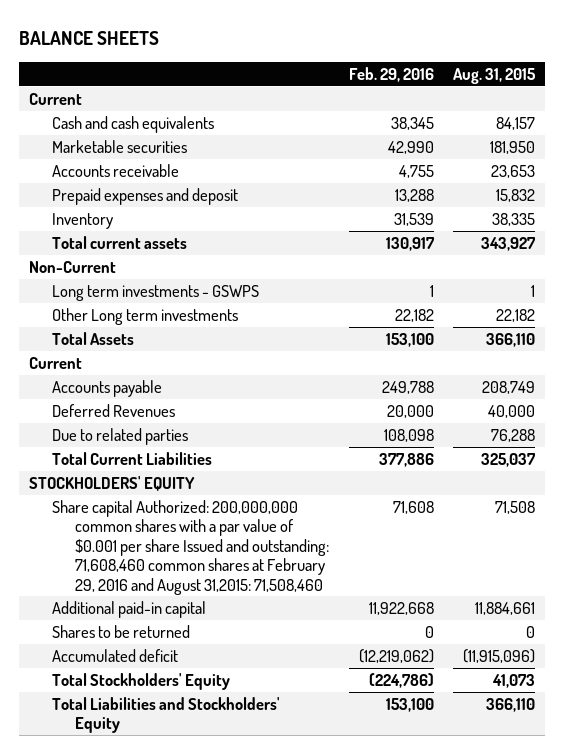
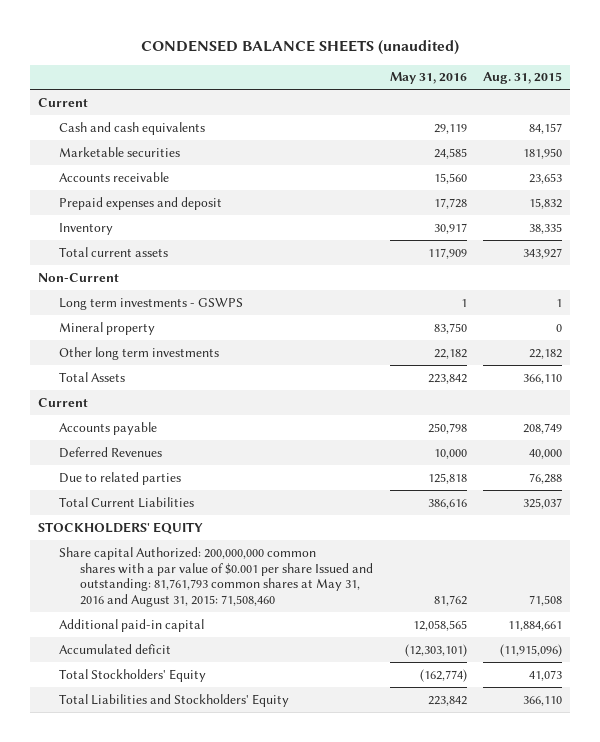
[19,31,160,46] BALANCE SHEETS -> [141,40,460,56] CONDENSED BALANCE SHEETS (unaudited)
[348,67,434,83] Feb. 29, 2016 -> none
none -> [389,72,467,85] May 31, 2016
none -> [59,321,156,335] Mineral property
[51,307,238,325] Other Long term investments -> [59,346,220,360] Other long term investments
[51,499,329,595] Share capital Authorized: 200,000,000 common shares with a par value of $0.001 per share Issued and outstanding: 71,608,460 common shares at February 29, 2016 and August 31,2015: 71,508,460 -> [59,546,374,608] Share capital Authorized: 200,000,000 common shares with a par value of $0.001 per share Issued and outstanding: 81,761,793 common shares at May 31, 2016 and August 31, 2015: 71,508,460
[51,624,190,638] Shares to be returned -> none

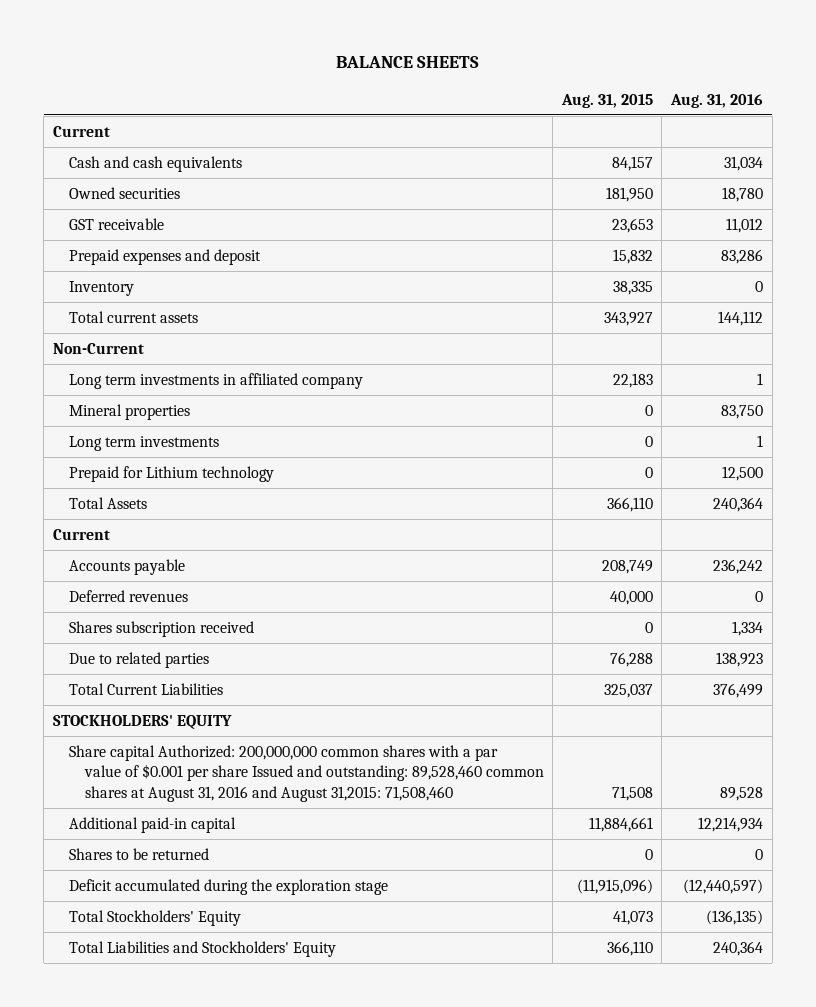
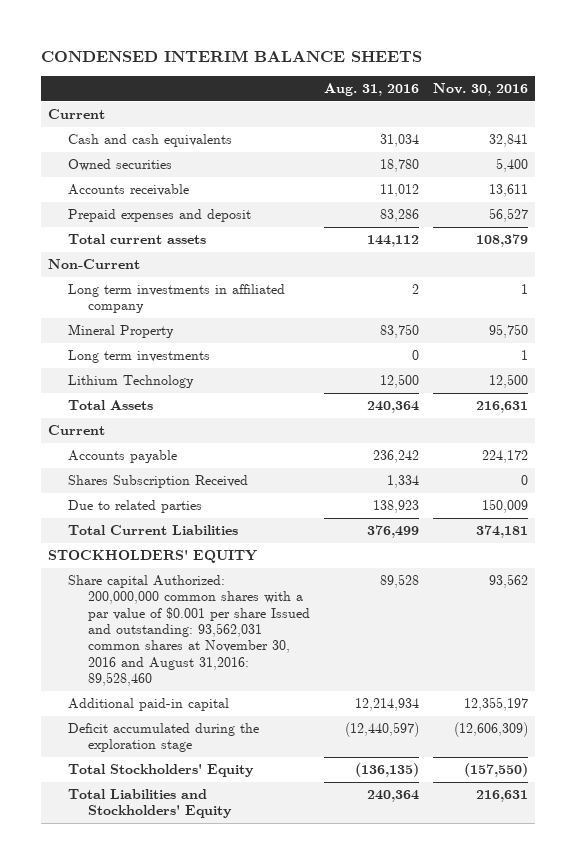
[335,55,479,68] BALANCE SHEETS -> [40,50,422,63] CONDENSED INTERIM BALANCE SHEETS
[560,93,653,108] Aug. 31, 2015 -> none
none -> [432,82,528,96] Nov. 30, 2016
[68,217,164,230] GST receivable -> [67,184,189,197] Accounts receivable
[68,280,134,296] Inventory -> none
[757,372,764,385] 1 -> [411,284,419,295] 2
[68,403,190,420] Mineral properties -> [67,324,174,339] Mineral Property
[757,434,764,447] 1 -> [411,350,419,361] 0
[68,465,274,482] Prepaid for Lithium technology -> [67,375,194,389] Lithium Technology
[68,589,188,602] Deferred revenues -> none
[68,620,254,637] Shares subscription received -> [67,475,248,489] Shares Subscription Received
[68,744,544,802] Share capital Authorized: 200,000,000 common shares with a par value of $0.001 per share Issued and outstanding: 89,528,460 common shares at August 31, 2016 and August 31,2015: 71,508,460 -> [67,575,310,687] Share capital Authorized: 200,000,000 common shares with a par value of $0.001 per share Issued and outstanding: 93,562,031 common shares at November 30, 2016 and August 31,2016: 89,528,460
[68,847,209,860] Shares to be returned -> none

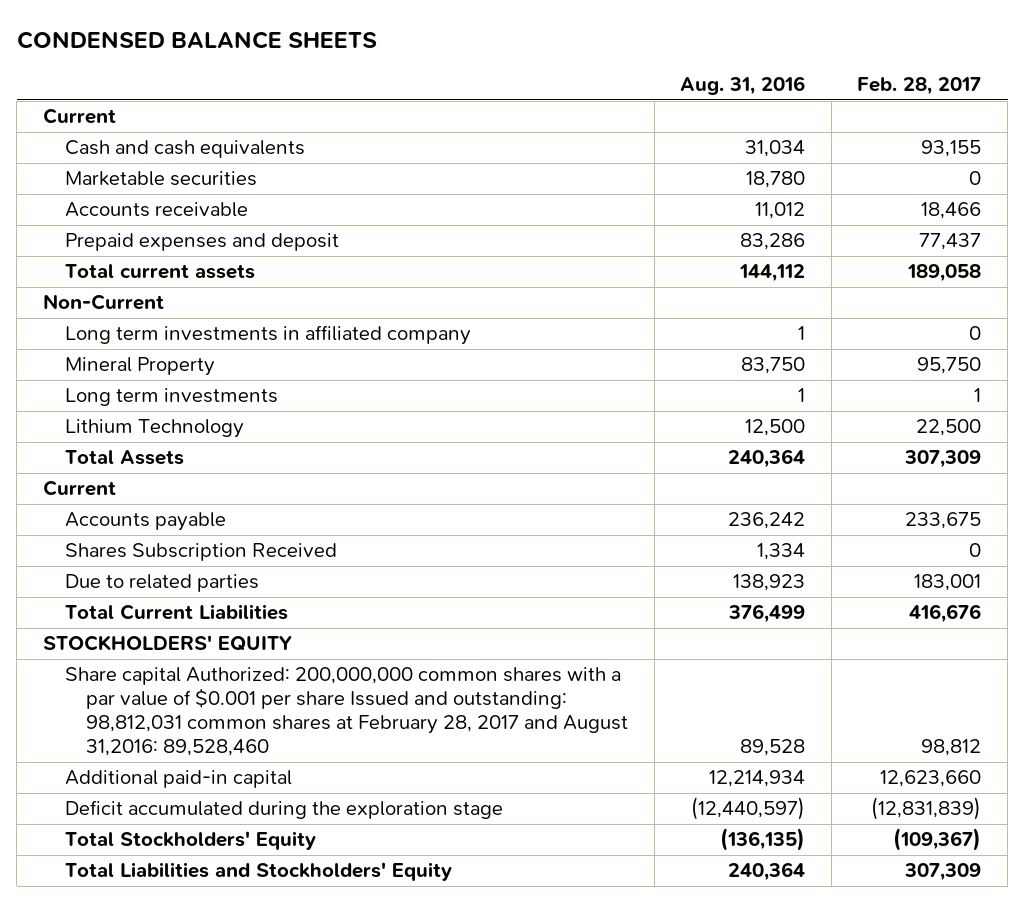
[40,50,422,63] CONDENSED INTERIM BALANCE SHEETS -> [16,31,377,50] CONDENSED BALANCE SHEETS
[432,82,528,96] Nov. 30, 2016 -> none
none -> [857,77,982,96] Feb. 28, 2017
[67,159,172,172] Owned securities -> [64,171,257,187] Marketable securities
[411,284,419,295] 2 -> [798,326,806,341] 1
[411,350,419,361] 0 -> [798,388,806,403] 1
[67,575,310,687] Share capital Authorized: 200,000,000 common shares with a par value of $0.001 per share Issued and outstanding: 93,562,031 common shares at November 30, 2016 and August 31,2016: 89,528,460 -> [64,667,628,757] Share capital Authorized: 200,000,000 common shares with a par value of $0.001 per share Issued and outstanding: 98,812,031 common shares at February 28, 2017 and August 31,2016: 89,528,460

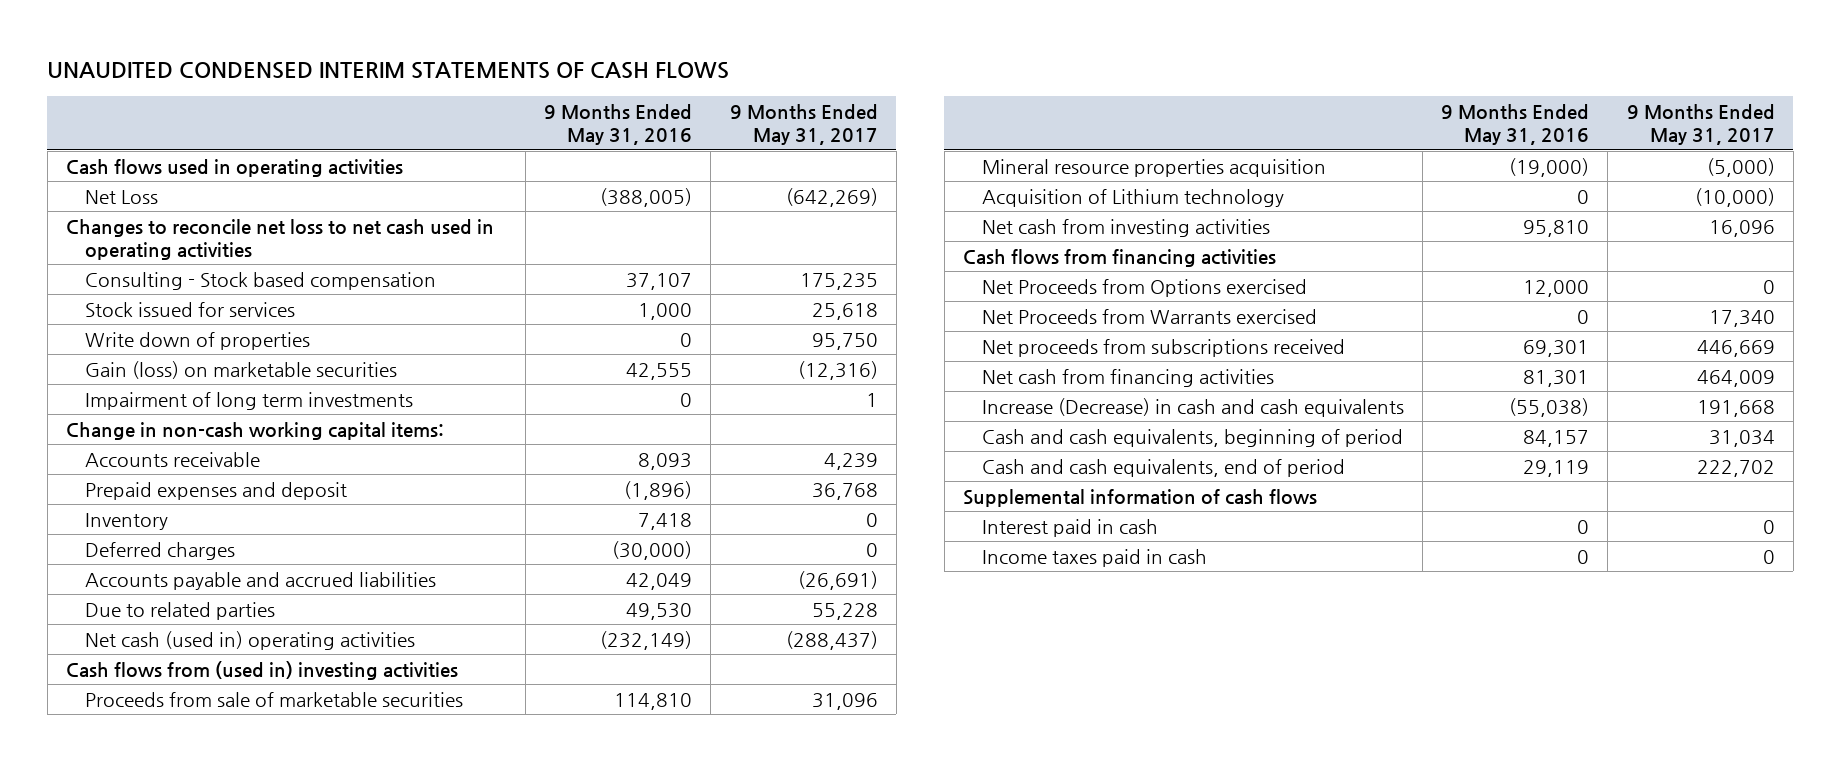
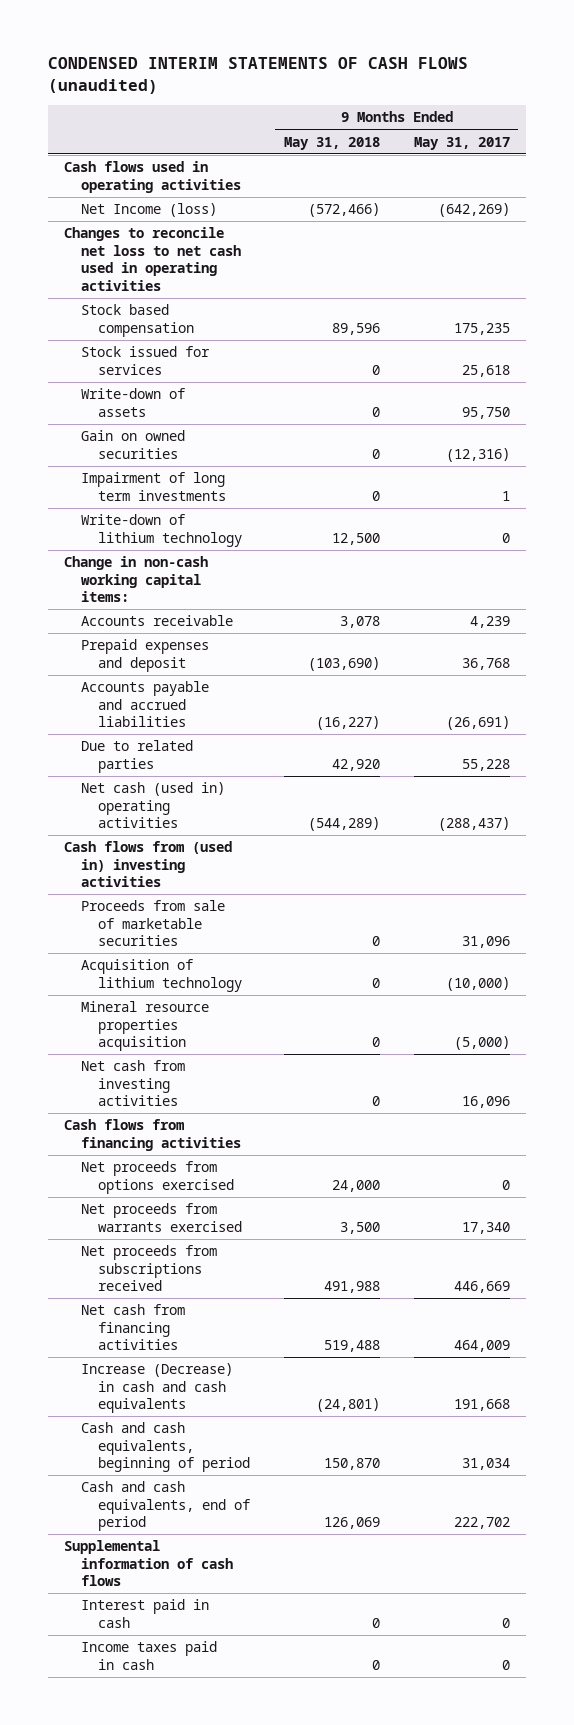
[47,62,730,80] UNAUDITED CONDENSED INTERIM STATEMENTS OF CASH FLOWS -> [47,57,468,95] CONDENSED INTERIM STATEMENTS OF CASH FLOWS (unaudited)
[544,104,693,146] 9 Months Ended May 31, 2016 -> none
none -> [283,136,380,150] May 31, 2018
[84,189,158,204] Net Loss -> [81,203,218,218] Net Income (loss)
[84,271,436,290] Consulting - Stock based compensation -> [81,304,195,337] Stock based compensation
[84,331,310,350] Write down of properties -> [81,388,186,417] Write-down of assets
[84,360,397,379] Gain (loss) on marketable securities -> [81,430,186,459] Gain on owned securities
none -> [81,514,243,547] Write-down of lithium technology
[84,512,168,530] Inventory -> none
[84,541,235,560] Deferred charges -> none
none -> [81,959,243,992] Acquisition of lithium technology
[981,188,1284,207] Acquisition of Lithium technology -> none
[981,278,1307,297] Net Proceeds from Options exercised -> [81,1161,235,1194] Net proceeds from options exercised
[981,308,1317,324] Net Proceeds from Warrants exercised -> [81,1203,243,1232] Net proceeds from warrants exercised

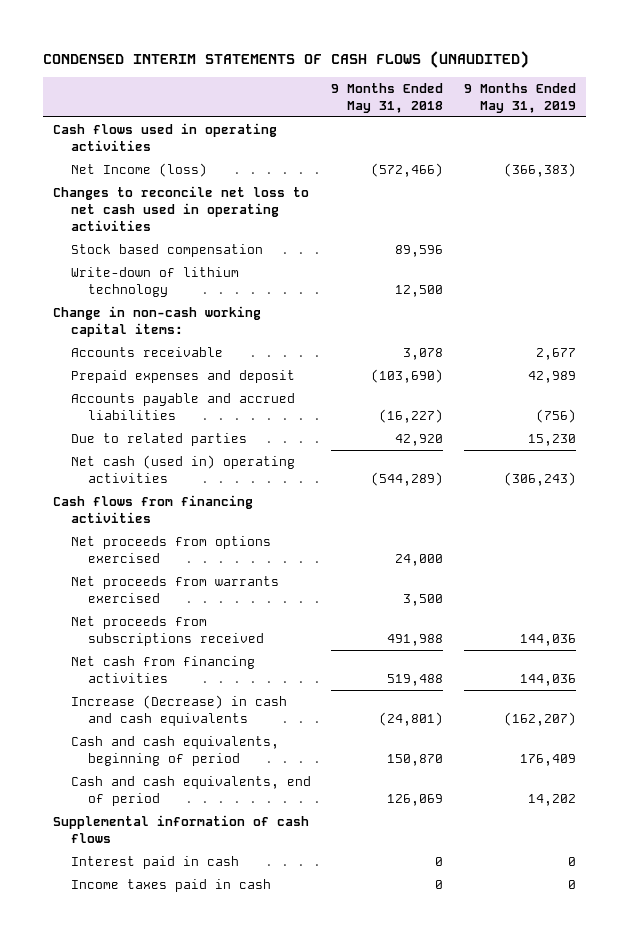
[47,57,468,95] CONDENSED INTERIM STATEMENTS OF CASH FLOWS (unaudited) -> [43,50,530,68] CONDENSED INTERIM STATEMENTS OF CASH FLOWS (UNAUDITED)
[413,136,510,150] May 31, 2017 -> none
none -> [463,82,576,113] 9 Months Ended May 31, 2019
[81,346,211,375] Stock issued for services -> none
[81,388,186,417] Write-down of assets -> none
[81,430,186,459] Gain on owned securities -> none
[81,472,227,501] Impairment of long term investments -> none
[64,841,233,888] Cash flows from (used in) investing activities -> none
[81,900,226,947] Proceeds from sale of marketable securities -> none
[81,959,243,992] Acquisition of lithium technology -> none
[81,1001,210,1052] Mineral resource properties acquisition -> none
[81,1060,186,1107] Net cash from investing activities -> none

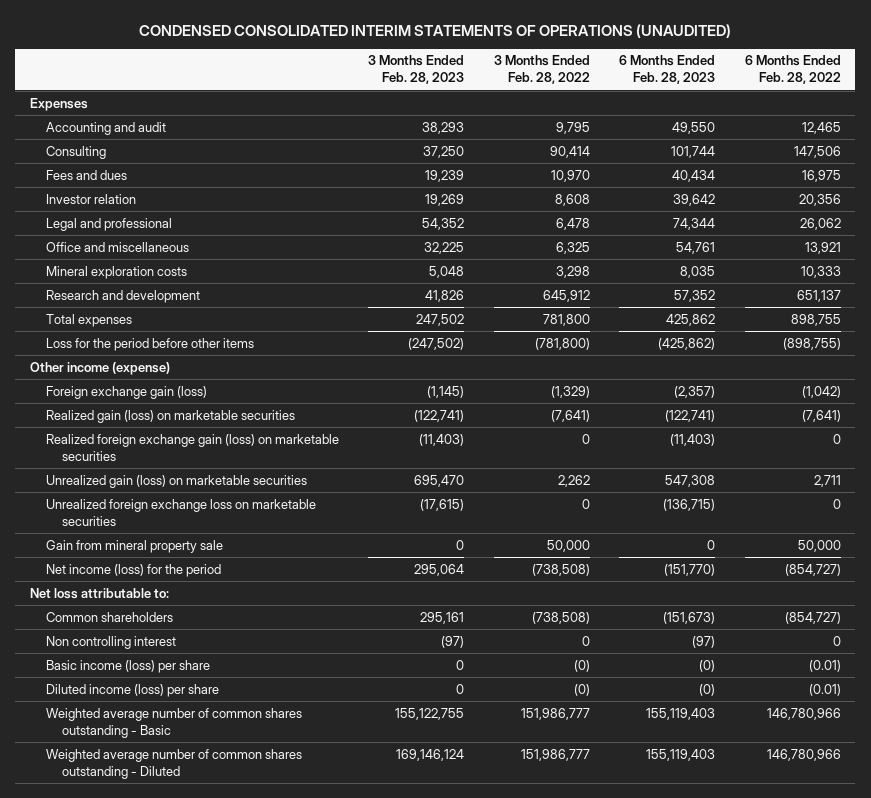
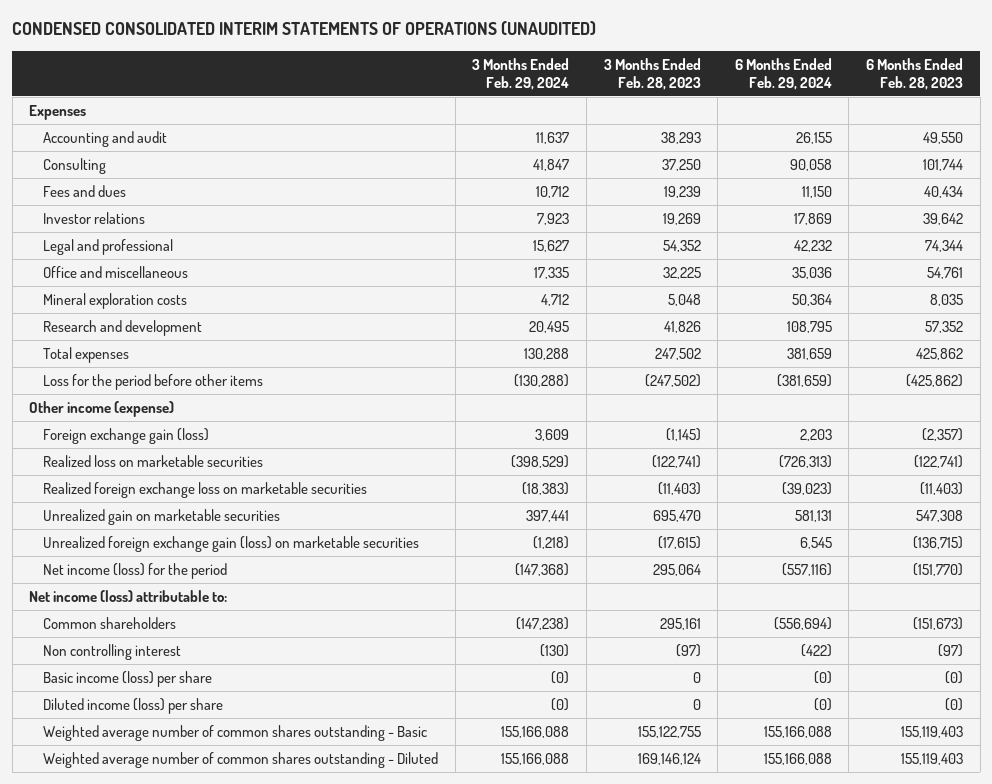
[493,55,590,85] 3 Months Ended Feb. 28, 2022 -> none
[744,55,841,85] 6 Months Ended Feb. 28, 2022 -> none
none -> [472,57,570,90] 3 Months Ended Feb. 29, 2024
none -> [734,57,832,90] 6 Months Ended Feb. 29, 2024
[45,193,136,204] Investor relation -> [43,212,146,225] Investor relations
[45,539,223,553] Gain from mineral property sale -> none
[45,409,295,423] Realized gain (loss) on marketable securities -> [43,455,264,468] Realized loss on marketable securities
[45,433,339,461] Realized foreign exchange gain (loss) on marketable securities -> [43,482,368,499] Realized foreign exchange loss on marketable securities
[45,474,307,488] Unrealized gain (loss) on marketable securities -> [43,509,281,526] Unrealized gain on marketable securities
[45,498,316,526] Unrealized foreign exchange loss on marketable securities -> [43,536,420,553] Unrealized foreign exchange gain (loss) on marketable securities
[30,587,170,599] Net loss attributable to: -> [29,590,228,603] Net income (loss) attributable to:

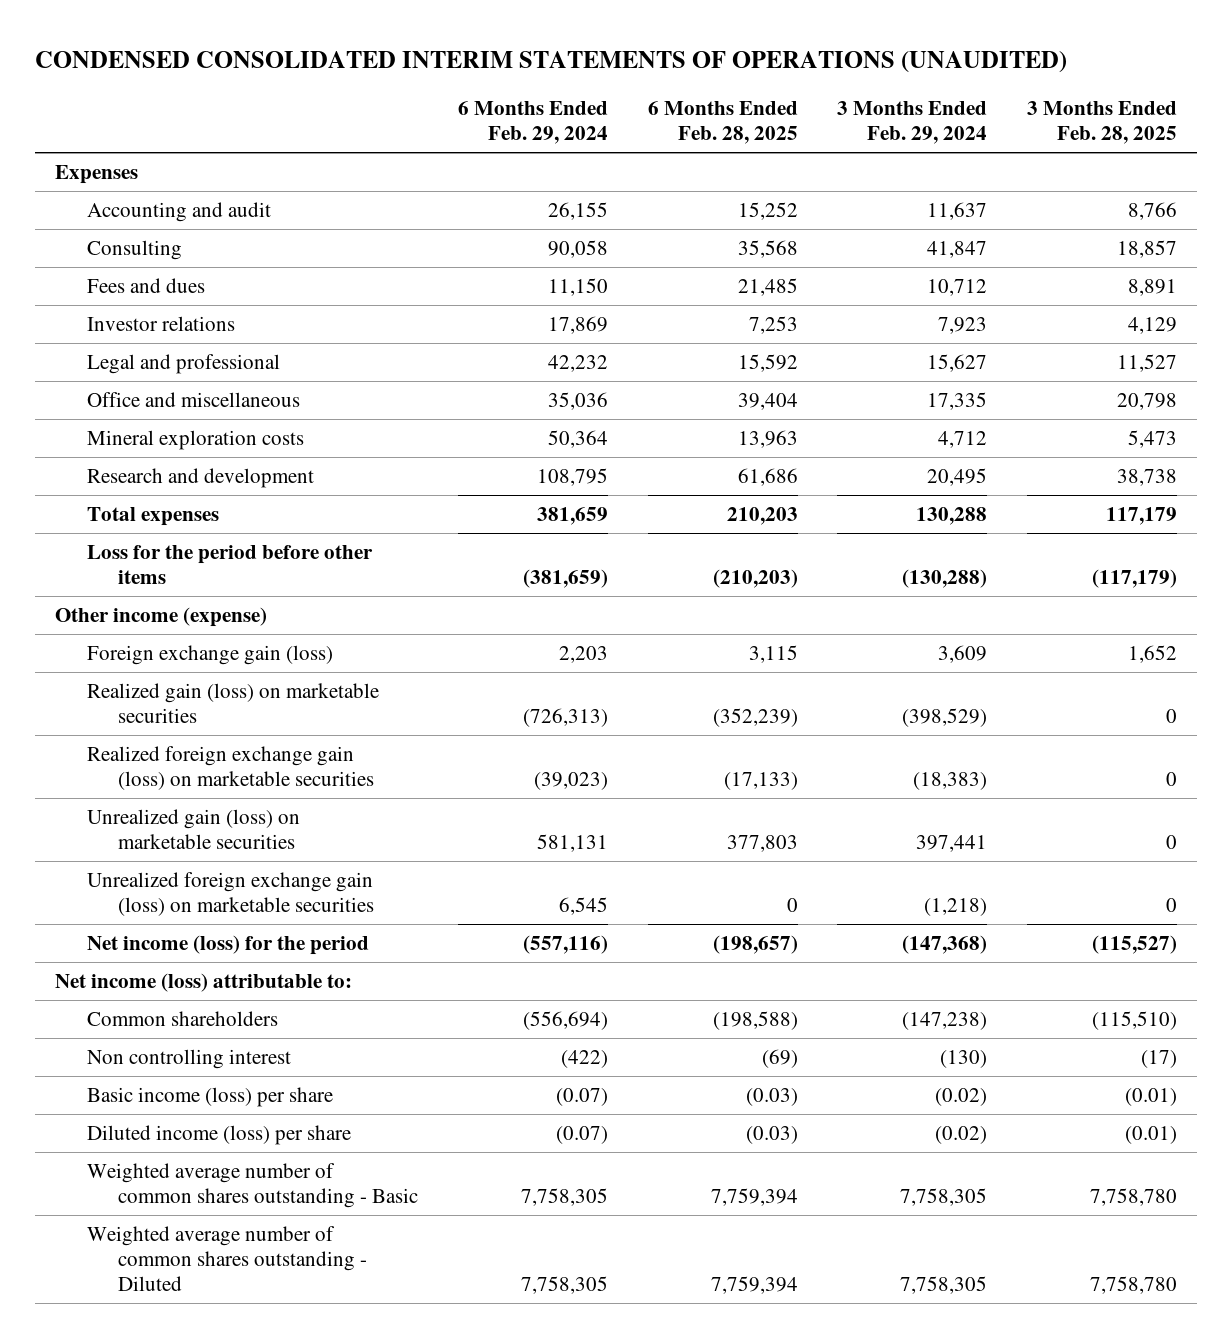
[603,57,701,90] 3 Months Ended Feb. 28, 2023 -> none
[865,57,963,90] 6 Months Ended Feb. 28, 2023 -> none
none -> [647,101,798,145] 6 Months Ended Feb. 28, 2025
none -> [1027,101,1178,145] 3 Months Ended Feb. 28, 2025
[43,455,264,468] Realized loss on marketable securities -> [86,682,379,724] Realized gain (loss) on marketable securities
[43,482,368,499] Realized foreign exchange loss on marketable securities -> [86,745,375,791] Realized foreign exchange gain (loss) on marketable securities
[43,509,281,526] Unrealized gain on marketable securities -> [86,808,300,850] Unrealized gain (loss) on marketable securities
[551,671,570,685] (0) -> [935,1087,988,1106] (0.02)
[813,671,832,685] (0) -> [555,1087,608,1106] (0.07)
[551,698,570,712] (0) -> [935,1125,988,1144] (0.02)
[813,698,832,712] (0) -> [555,1125,608,1144] (0.07)
[501,726,570,739] 155,166,088 -> [900,1188,988,1207] 7,758,305
[763,726,832,739] 155,166,088 -> [520,1188,608,1207] 7,758,305
[501,753,570,766] 155,166,088 -> [900,1276,988,1295] 7,758,305
[763,753,832,766] 155,166,088 -> [520,1276,608,1295] 7,758,305

